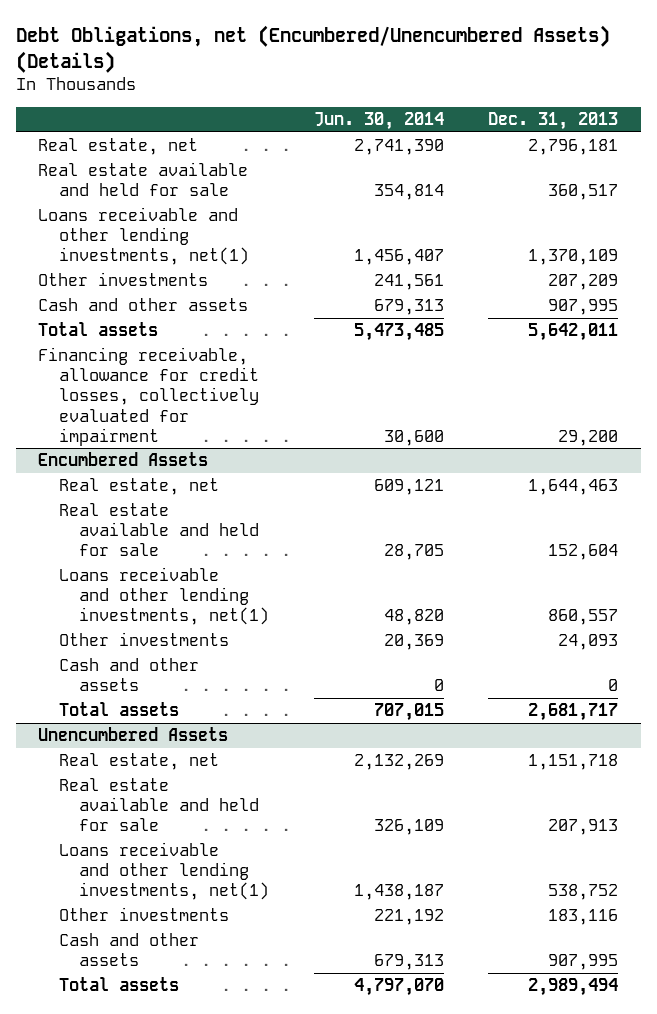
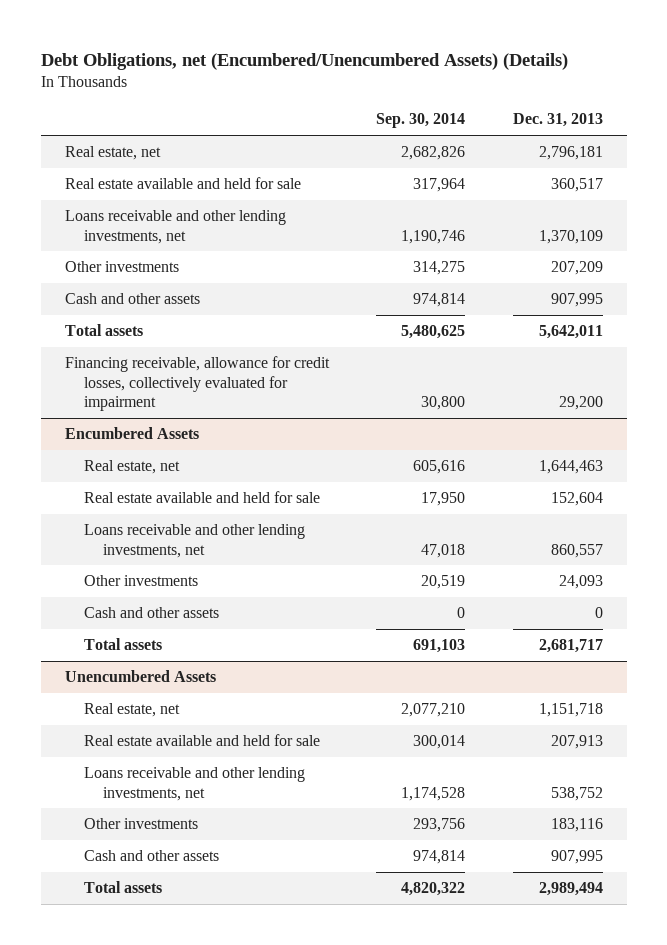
[313,112,444,131] Jun. 30, 2014 -> none
none -> [376,113,466,129] Sep. 30, 2014
[38,207,249,266] Loans receivable and other lending investments, net(1) -> [64,210,286,244] Loans receivable and other lending investments, net
[58,567,269,626] Loans receivable and other lending investments, net(1) -> [83,524,305,558] Loans receivable and other lending investments, net
[58,842,269,901] Loans receivable and other lending investments, net(1) -> [83,767,305,801] Loans receivable and other lending investments, net

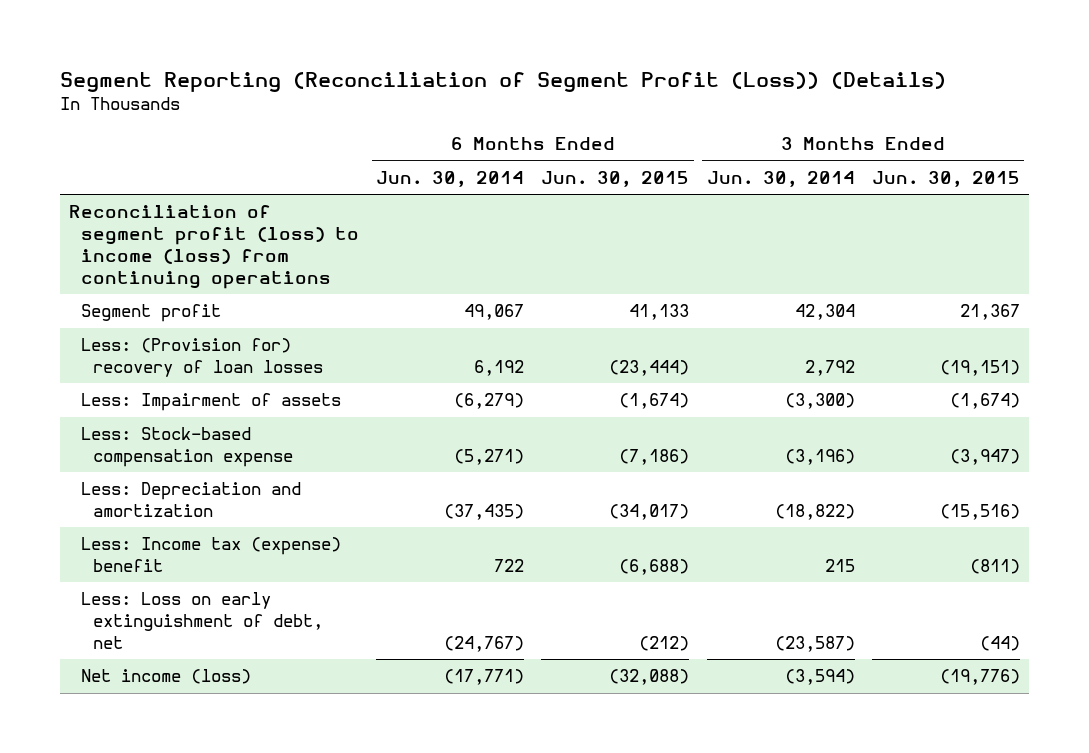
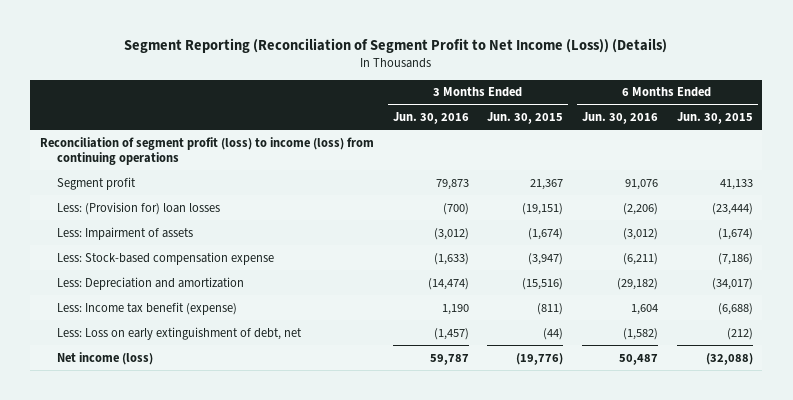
[59,71,946,92] Segment Reporting (Reconciliation of Segment Profit (Loss)) (Details) -> [124,38,668,54] Segment Reporting (Reconciliation of Segment Profit to Net Income (Loss)) (Details)
[375,170,524,187] Jun. 30, 2014 -> none
[706,170,855,187] Jun. 30, 2014 -> none
none -> [392,111,469,124] Jun. 30, 2016
none -> [582,111,659,124] Jun. 30, 2016
[80,338,323,378] Less: (Provision for) recovery of loan losses -> [56,201,220,215] Less: (Provision for) loan losses
[80,537,341,573] Less: Income tax (expense) benefit -> [56,301,237,315] Less: Income tax benefit (expense)

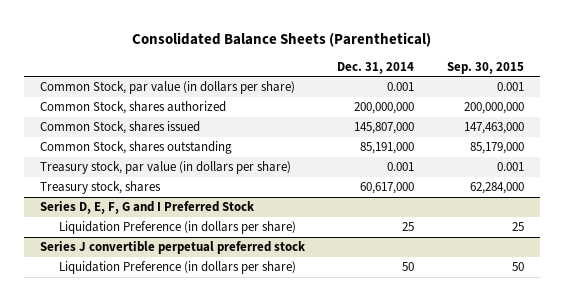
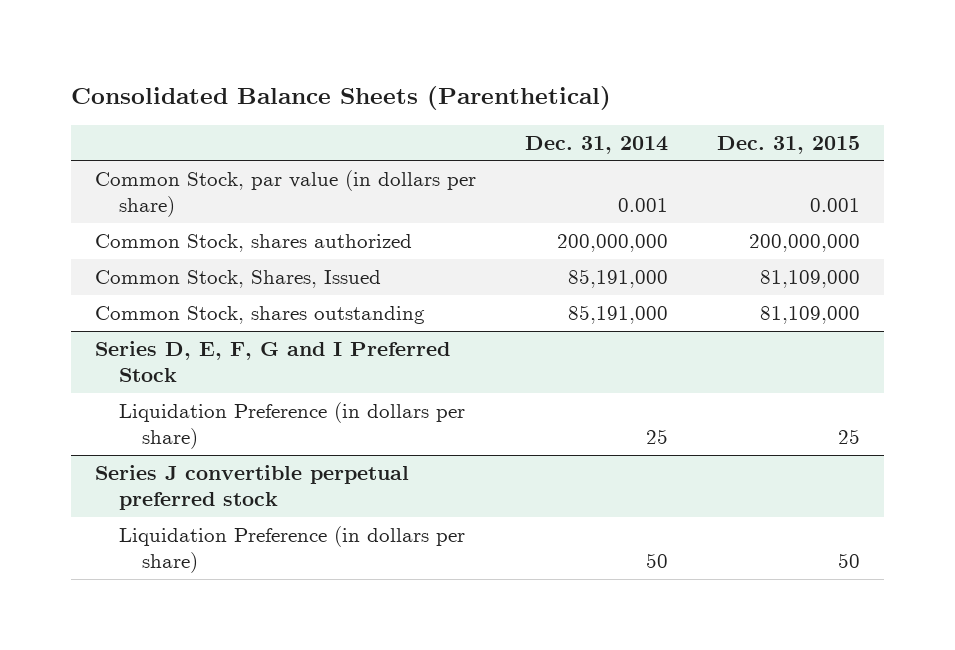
[446,61,524,74] Sep. 30, 2015 -> none
none -> [716,135,860,154] Dec. 31, 2015
[39,121,200,135] Common Stock, shares issued -> [95,270,382,289] Common Stock, Shares, Issued
[354,122,415,135] 145,807,000 -> [568,269,669,289] 85,191,000
[39,161,291,175] Treasury stock, par value (in dollars per share) -> none
[39,181,161,195] Treasury stock, shares -> none

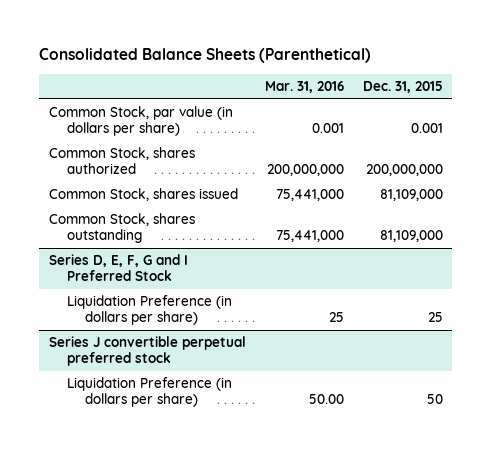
[525,135,669,154] Dec. 31, 2014 -> none
none -> [264,81,344,94] Mar. 31, 2016
[95,270,382,289] Common Stock, Shares, Issued -> [48,188,238,202] Common Stock, shares issued

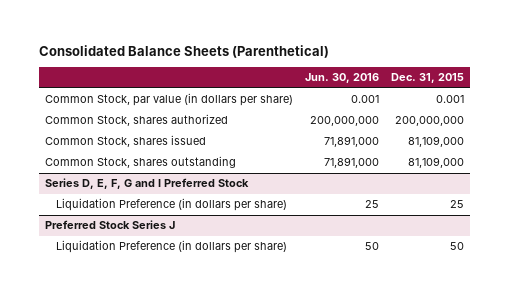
[264,81,344,94] Mar. 31, 2016 -> none
none -> [304,73,379,84] Jun. 30, 2016
[48,336,246,367] Series J convertible perpetual preferred stock -> [44,220,175,230] Preferred Stock Series J

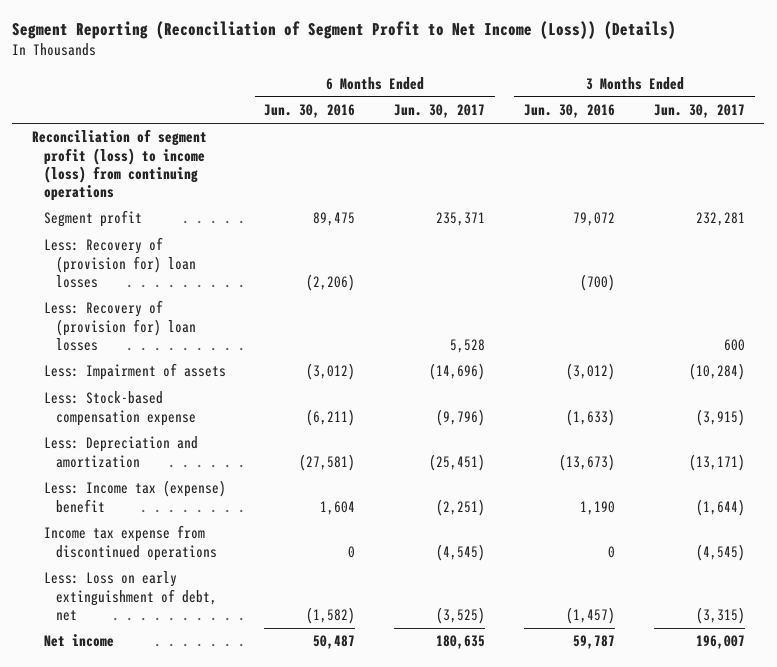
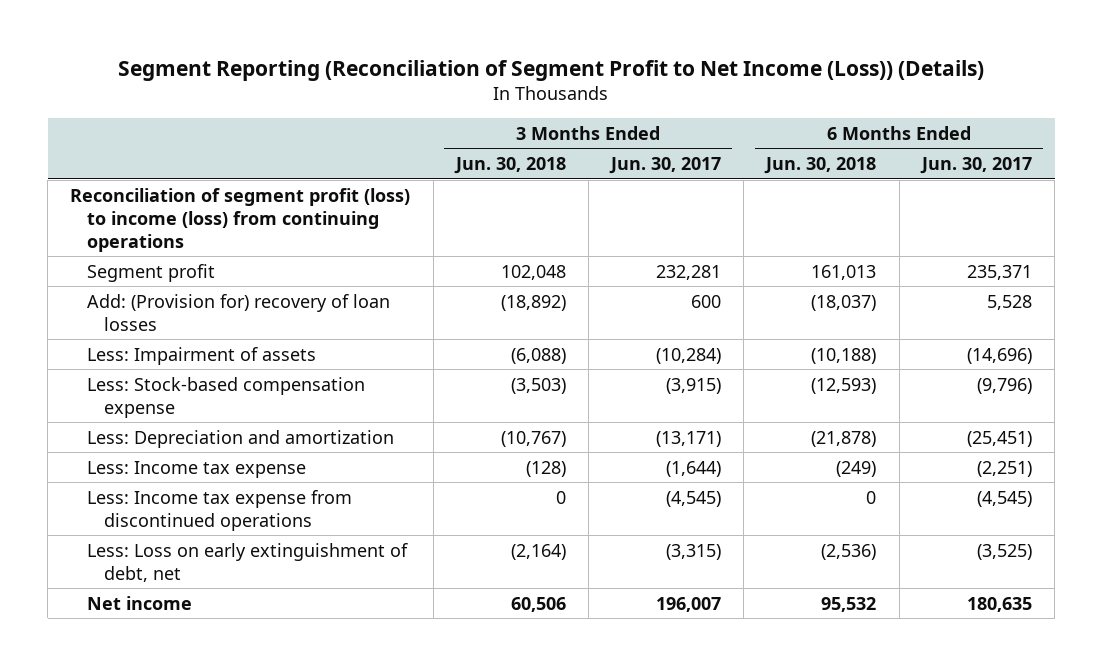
[264,104,356,119] Jun. 30, 2016 -> none
[524,104,616,119] Jun. 30, 2016 -> none
none -> [453,156,566,174] Jun. 30, 2018
none -> [764,156,877,174] Jun. 30, 2018
[43,237,196,288] Less: Recovery of (provision for) loan losses -> none
[43,300,196,351] Less: Recovery of (provision for) loan losses -> [87,293,391,331] Add: (Provision for) recovery of loan losses
[43,480,226,513] Less: Income tax (expense) benefit -> [87,460,307,478] Less: Income tax expense
[43,525,217,561] Income tax expense from discontinued operations -> [87,489,353,531] Less: Income tax expense from discontinued operations

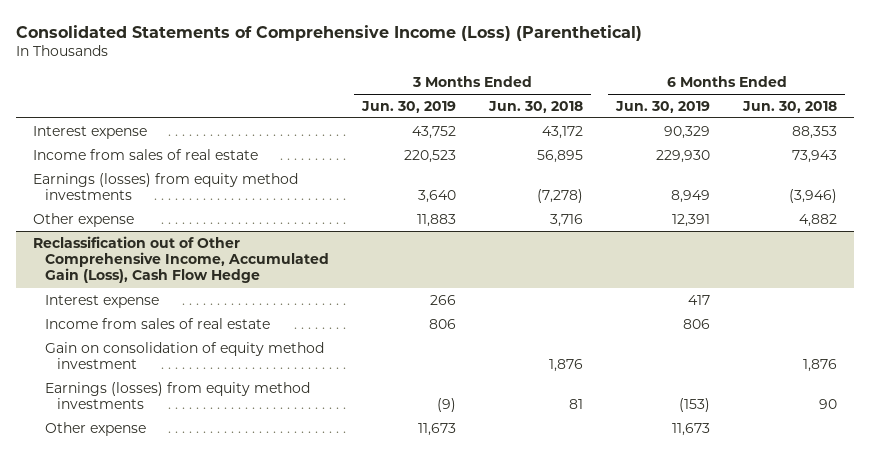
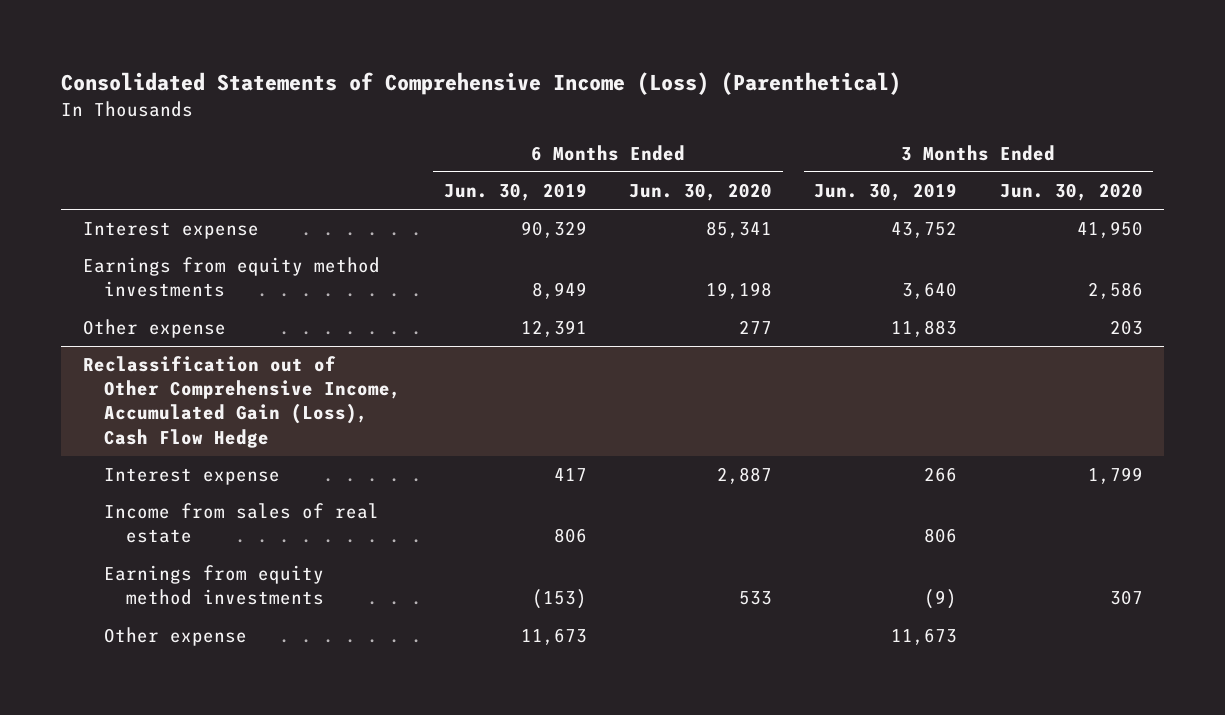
[488,100,584,113] Jun. 30, 2018 -> none
[742,100,838,113] Jun. 30, 2018 -> none
none -> [628,183,772,202] Jun. 30, 2020
none -> [999,183,1143,202] Jun. 30, 2020
[32,148,258,160] Income from sales of real estate -> none
[32,172,298,201] Earnings (losses) from equity method investments -> [82,257,380,298] Earnings from equity method investments
[45,341,325,370] Gain on consolidation of equity method investment -> none
[45,381,311,410] Earnings (losses) from equity method investments -> [104,565,325,606] Earnings from equity method investments

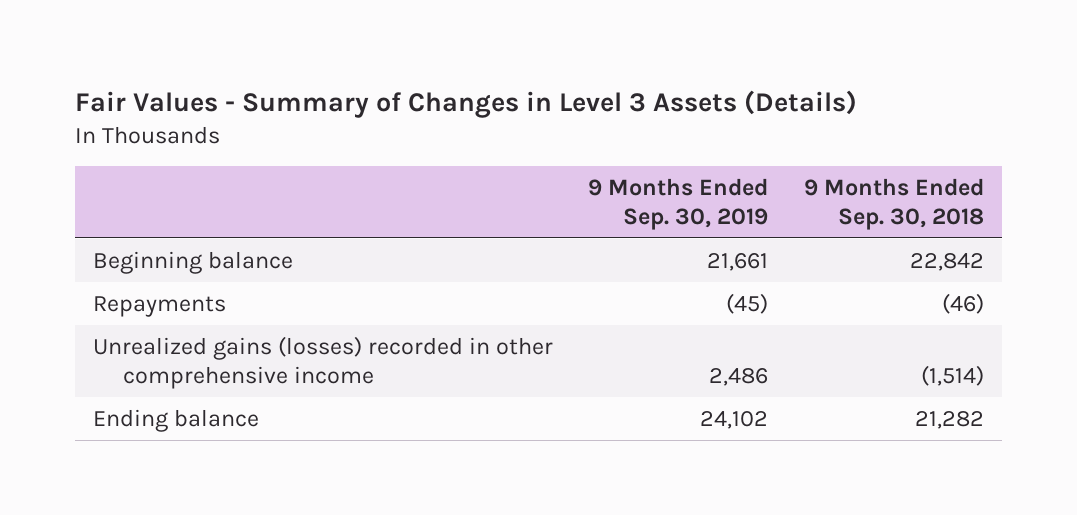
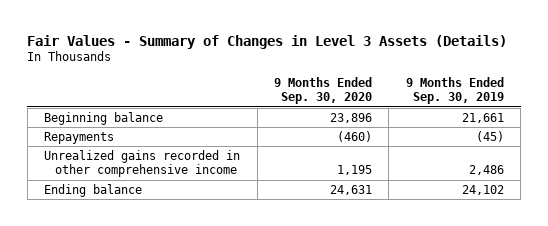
[803,177,984,230] 9 Months Ended Sep. 30, 2018 -> none
none -> [274,77,373,105] 9 Months Ended Sep. 30, 2020
[92,335,553,389] Unrealized gains (losses) recorded in other comprehensive income -> [44,149,241,178] Unrealized gains recorded in other comprehensive income

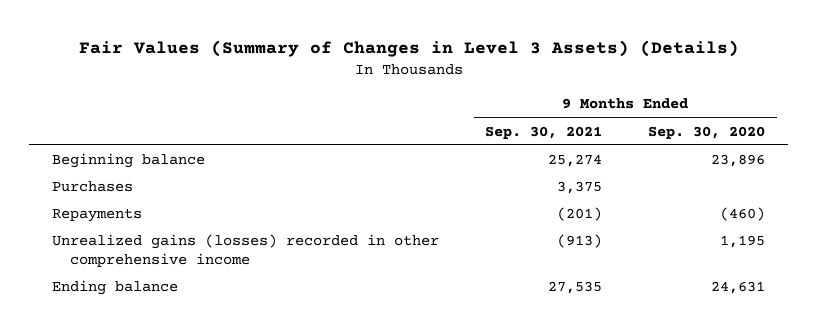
[27,34,508,49] Fair Values - Summary of Changes in Level 3 Assets (Details) -> [78,40,739,58] Fair Values (Summary of Changes in Level 3 Assets) (Details)
[405,77,504,105] 9 Months Ended Sep. 30, 2019 -> none
none -> [485,125,603,139] Sep. 30, 2021
none -> [51,181,133,193] Purchases
[44,149,241,178] Unrealized gains recorded in other comprehensive income -> [51,234,439,267] Unrealized gains (losses) recorded in other comprehensive income

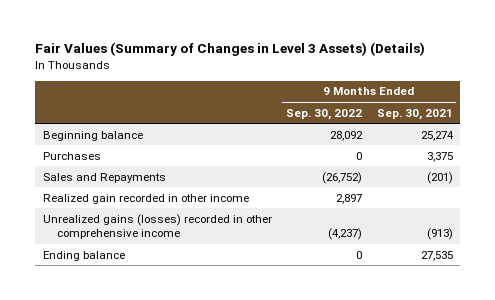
[648,125,766,139] Sep. 30, 2020 -> none
none -> [286,108,363,120] Sep. 30, 2022
[51,208,142,223] Repayments -> none
none -> [42,172,166,183] Sales and Repayments
none -> [42,193,249,204] Realized gain recorded in other income

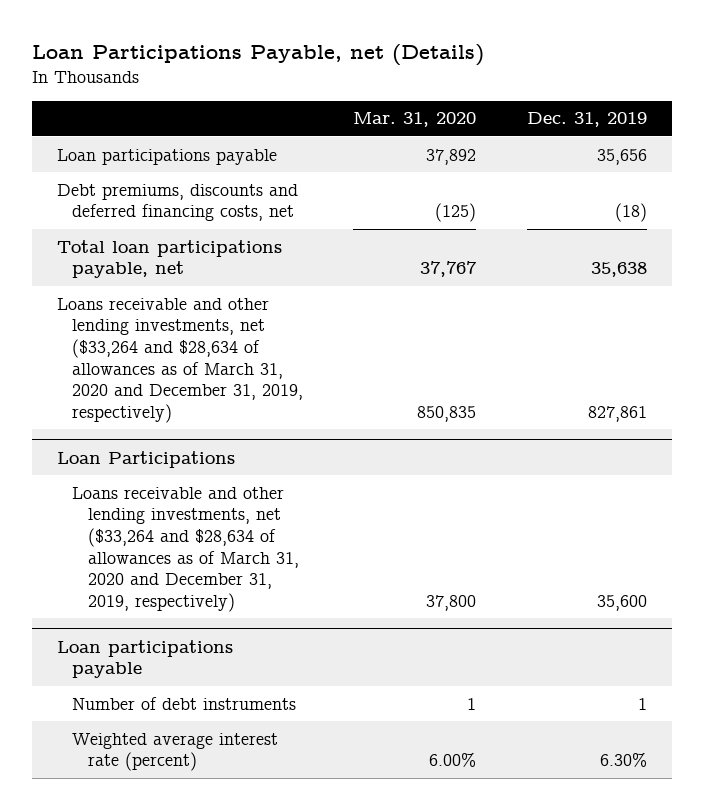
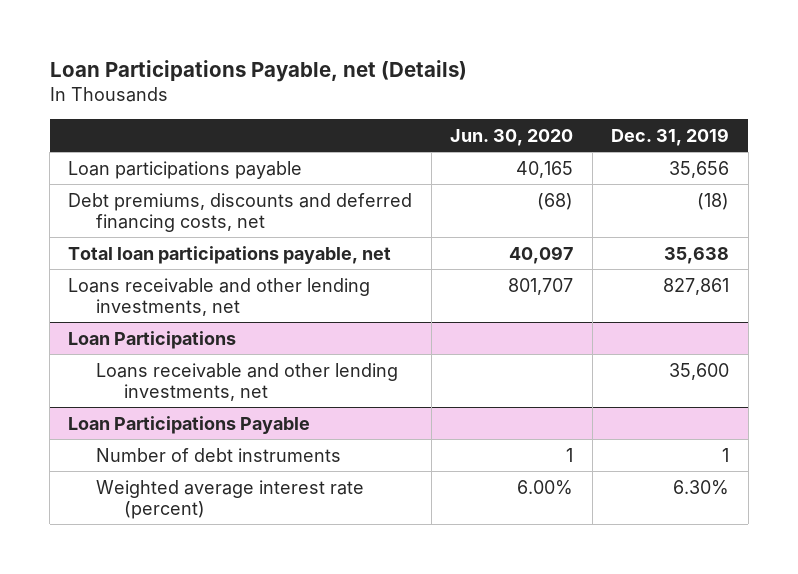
[353,112,477,128] Mar. 31, 2020 -> none
none -> [450,128,574,146] Jun. 30, 2020
[56,297,304,423] Loans receivable and other lending investments, net ($33,264 and $28,634 of allowances as of March 31, 2020 and December 31, 2019, respectively) -> [68,277,371,316] Loans receivable and other lending investments, net
[72,486,299,612] Loans receivable and other lending investments, net ($33,264 and $28,634 of allowances as of March 31, 2020 and December 31, 2019, respectively) -> [96,362,399,401] Loans receivable and other lending investments, net
[56,639,233,679] Loan participations payable -> [68,415,311,434] Loan Participations Payable

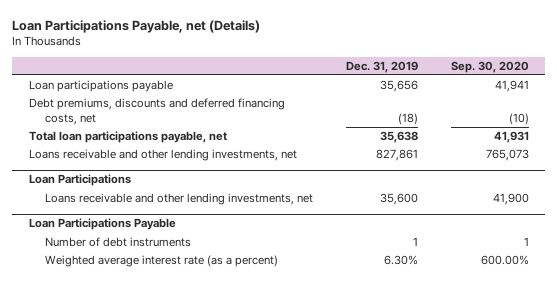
[450,128,574,146] Jun. 30, 2020 -> none
none -> [450,60,529,73] Sep. 30, 2020
[96,479,365,519] Weighted average interest rate (percent) -> [45,255,279,268] Weighted average interest rate (as a percent)

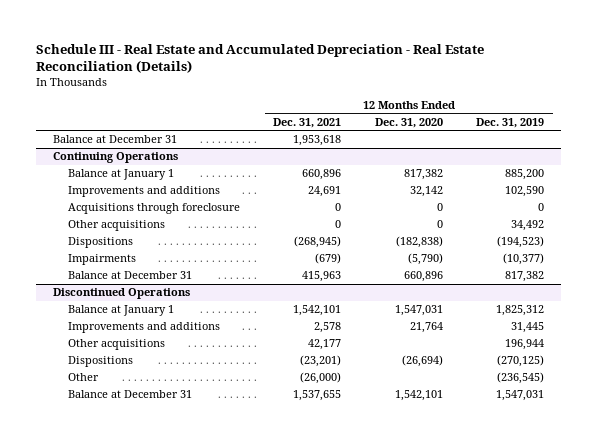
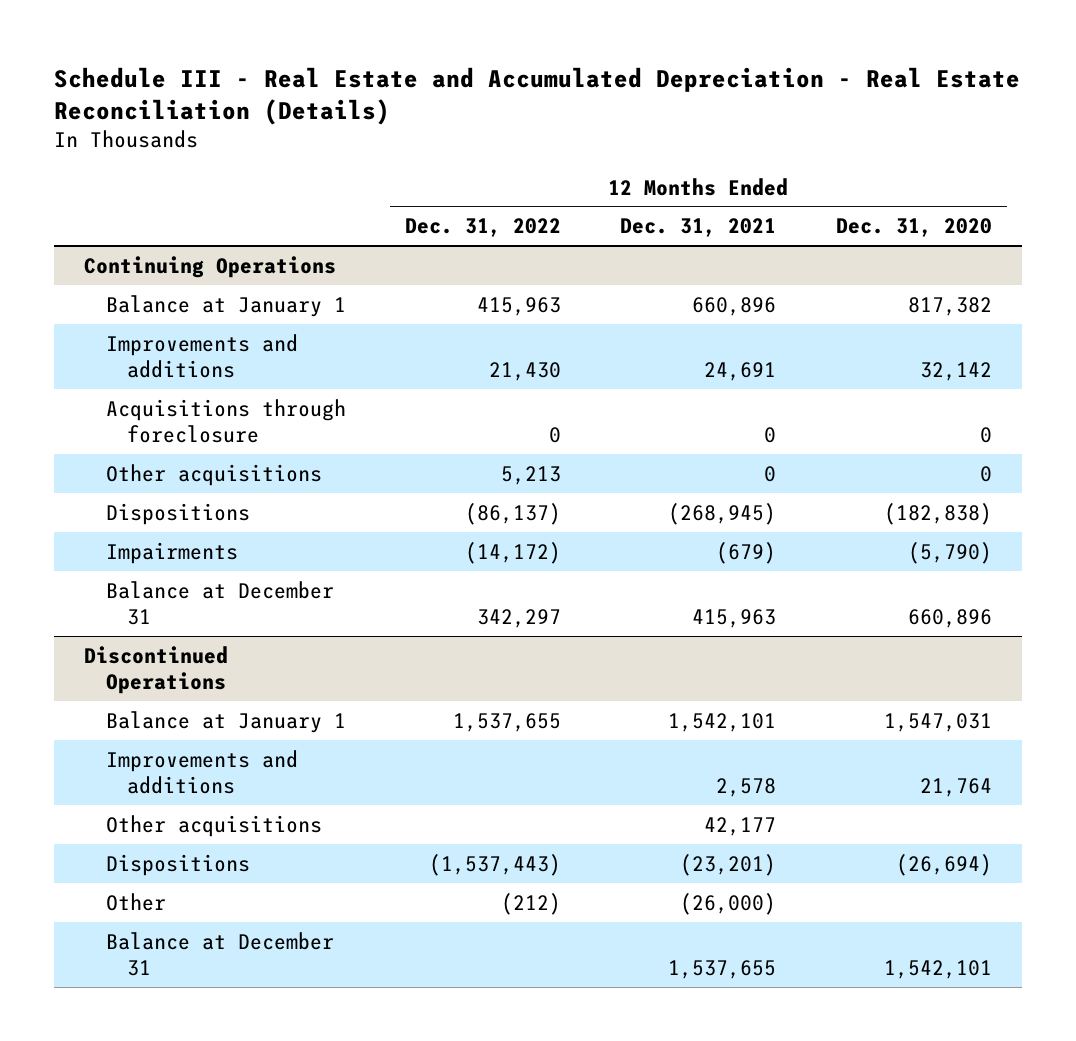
[476,118,545,129] Dec. 31, 2019 -> none
none -> [405,218,562,238] Dec. 31, 2022
[52,135,177,144] Balance at December 31 -> none

